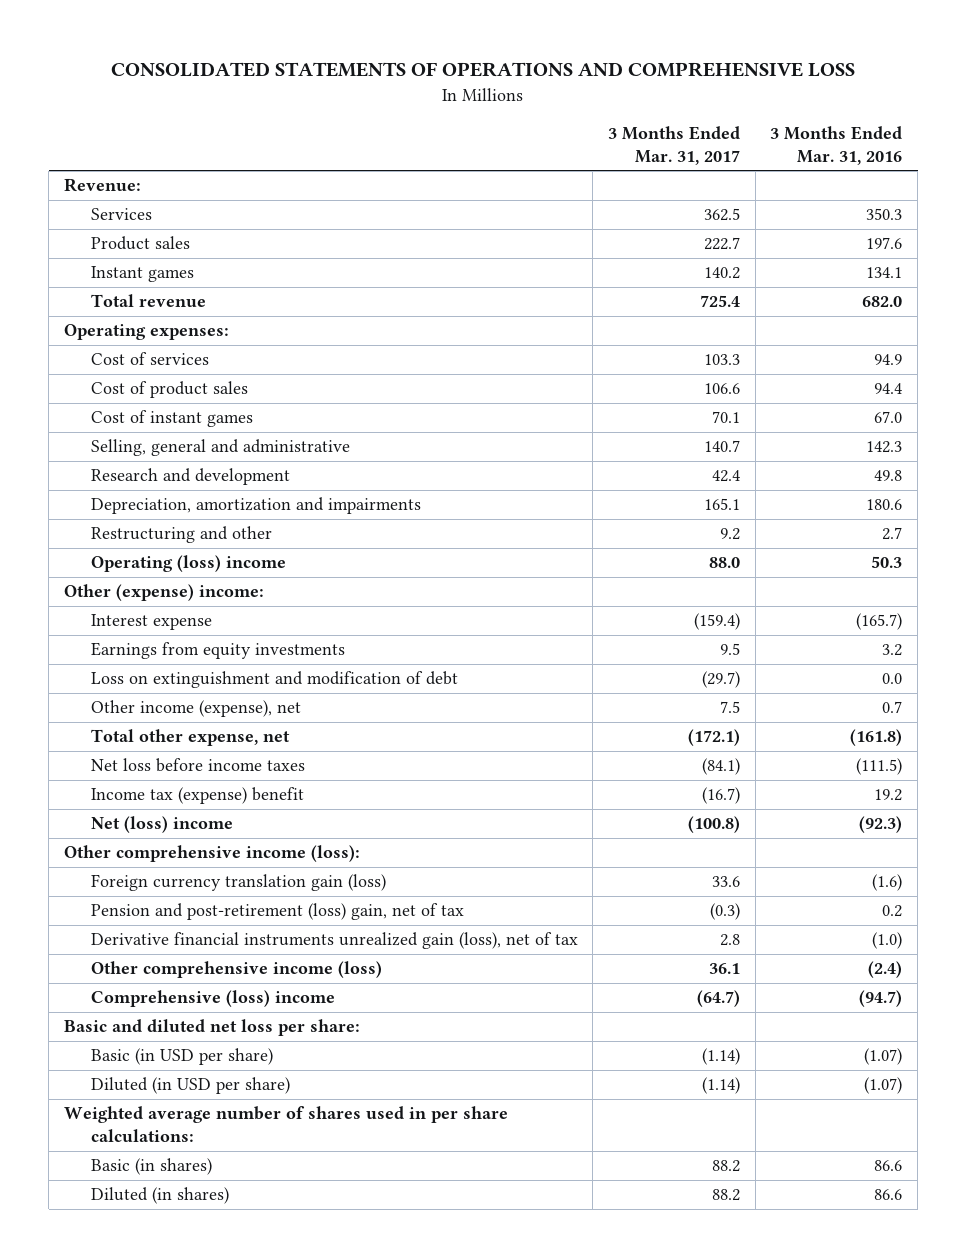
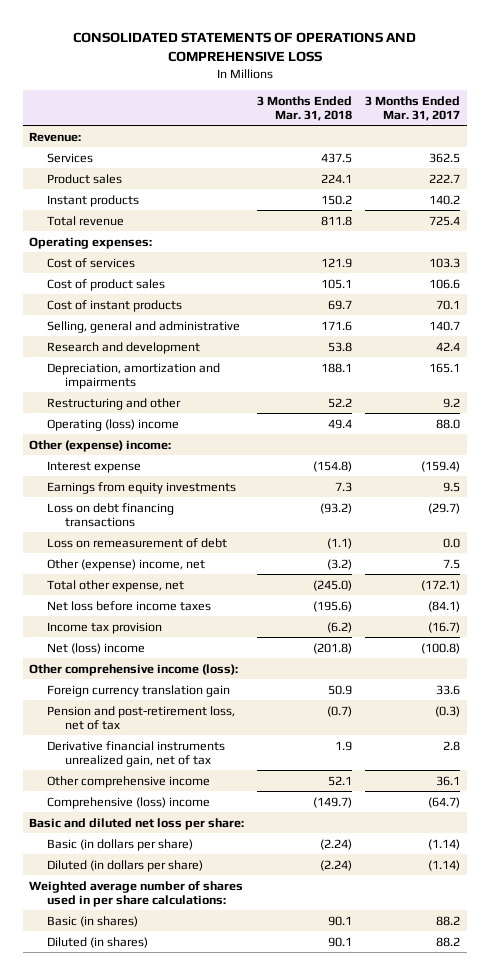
[770,125,903,165] 3 Months Ended Mar. 31, 2016 -> none
none -> [257,95,353,121] 3 Months Ended Mar. 31, 2018
[90,266,194,283] Instant games -> [46,194,139,207] Instant products
[90,410,253,428] Cost of instant games -> [46,299,182,312] Cost of instant products
[90,671,458,689] Loss on extinguishment and modification of debt -> [46,502,174,527] Loss on debt financing transactions
none -> [46,537,227,548] Loss on remeasurement of debt
[90,700,301,718] Other income (expense), net -> [46,558,205,571] Other (expense) income, net
[90,787,304,805] Income tax (expense) benefit -> [46,621,162,634] Income tax provision
[90,874,386,892] Foreign currency translation gain (loss) -> [46,684,230,697] Foreign currency translation gain
[90,903,464,921] Pension and post-retirement (loss) gain, net of tax -> [46,705,235,730] Pension and post-retirement loss, net of tax
[90,932,578,950] Derivative financial instruments unrealized gain (loss), net of tax -> [46,740,225,767] Derivative financial instruments unrealized gain, net of tax
[90,961,382,979] Other comprehensive income (loss) -> [46,775,210,788] Other comprehensive income
[90,1048,273,1066] Basic (in USD per share) -> [46,838,193,851] Basic (in dollars per share)
[90,1077,290,1095] Diluted (in USD per share) -> [46,859,203,872] Diluted (in dollars per share)

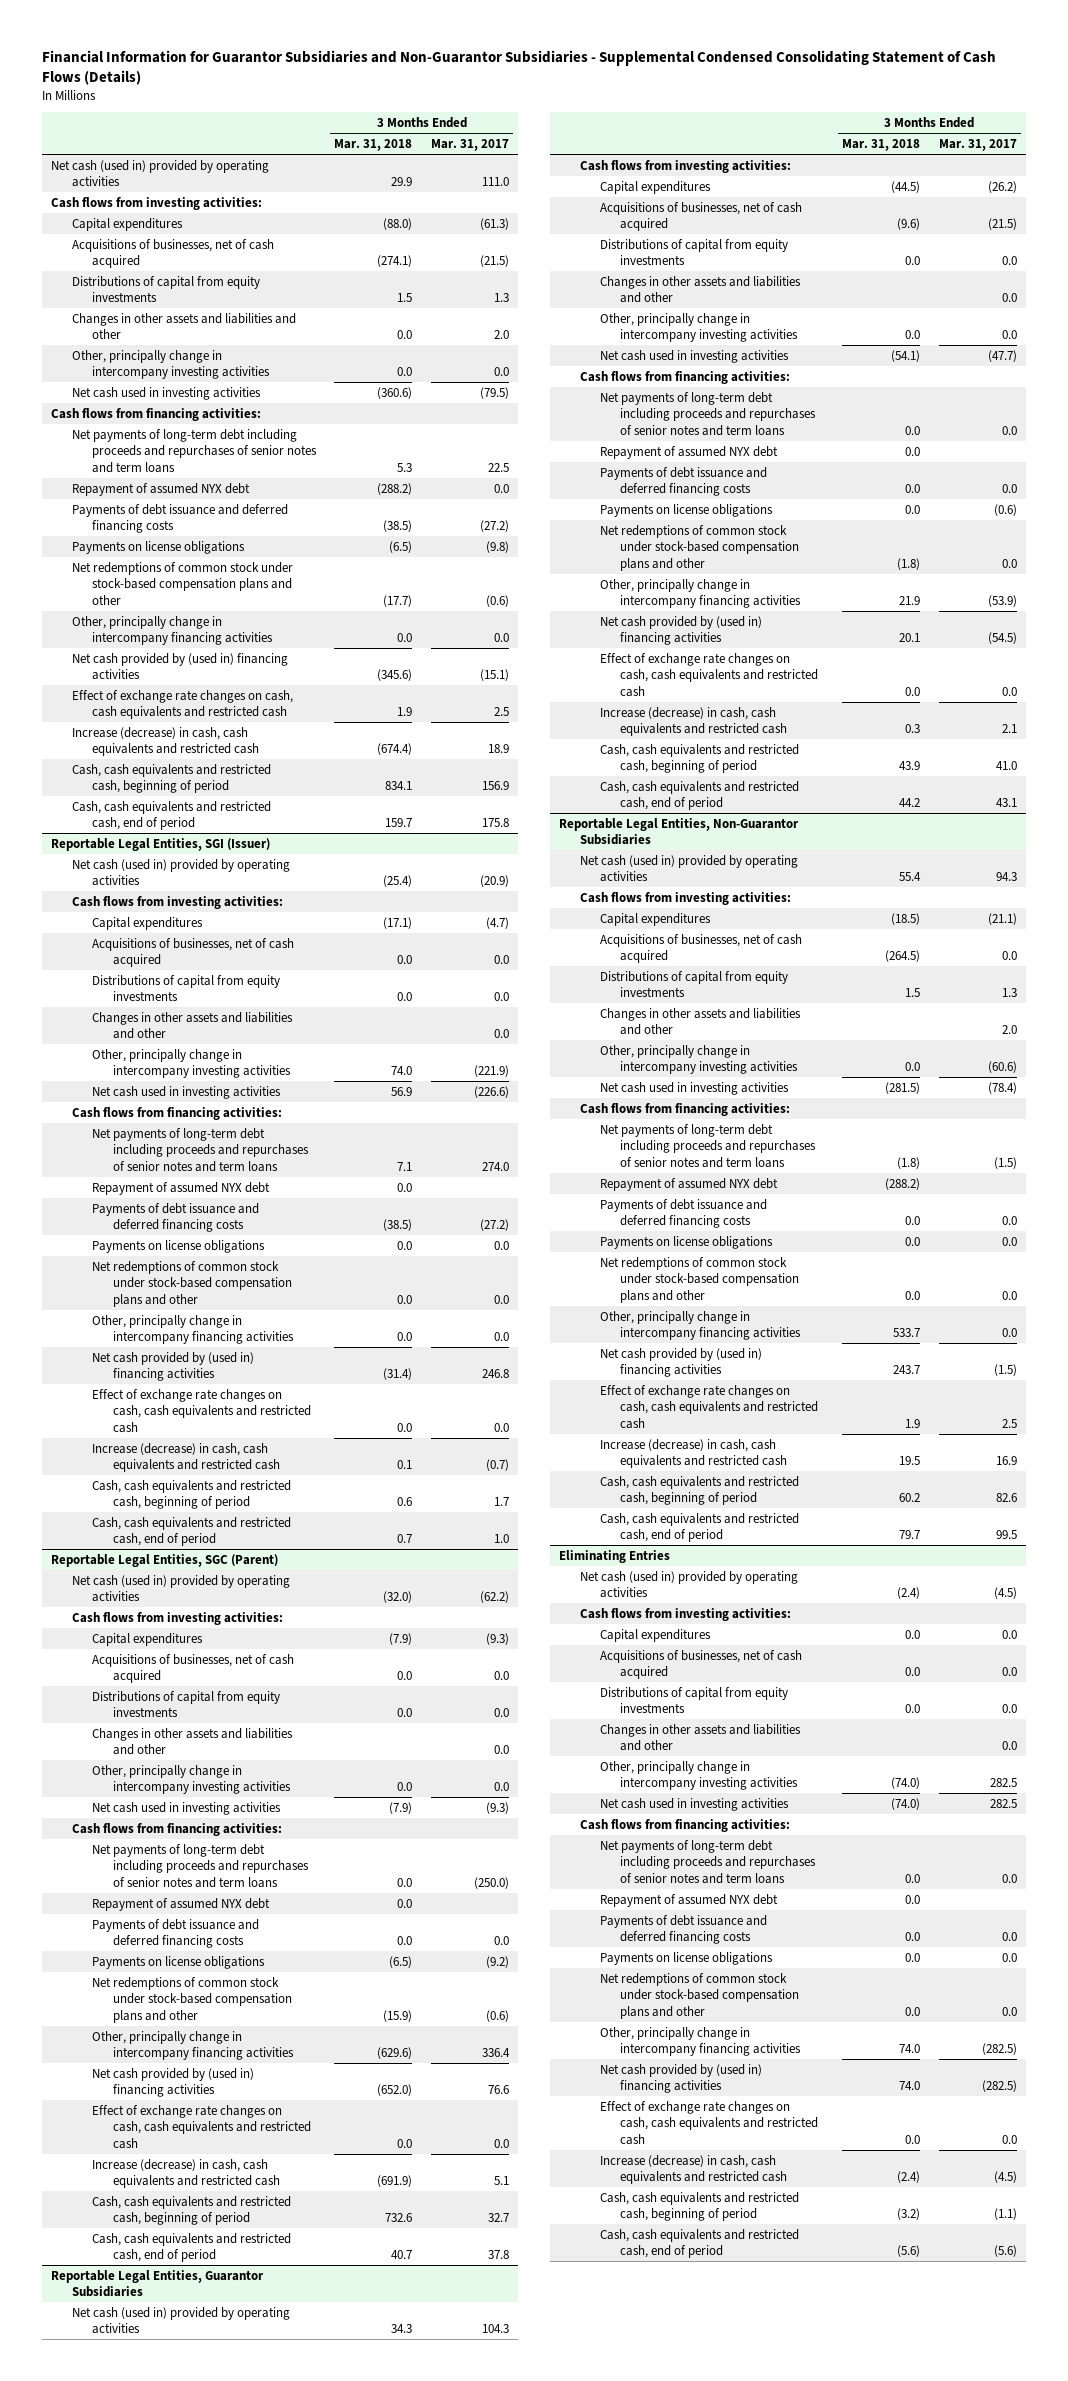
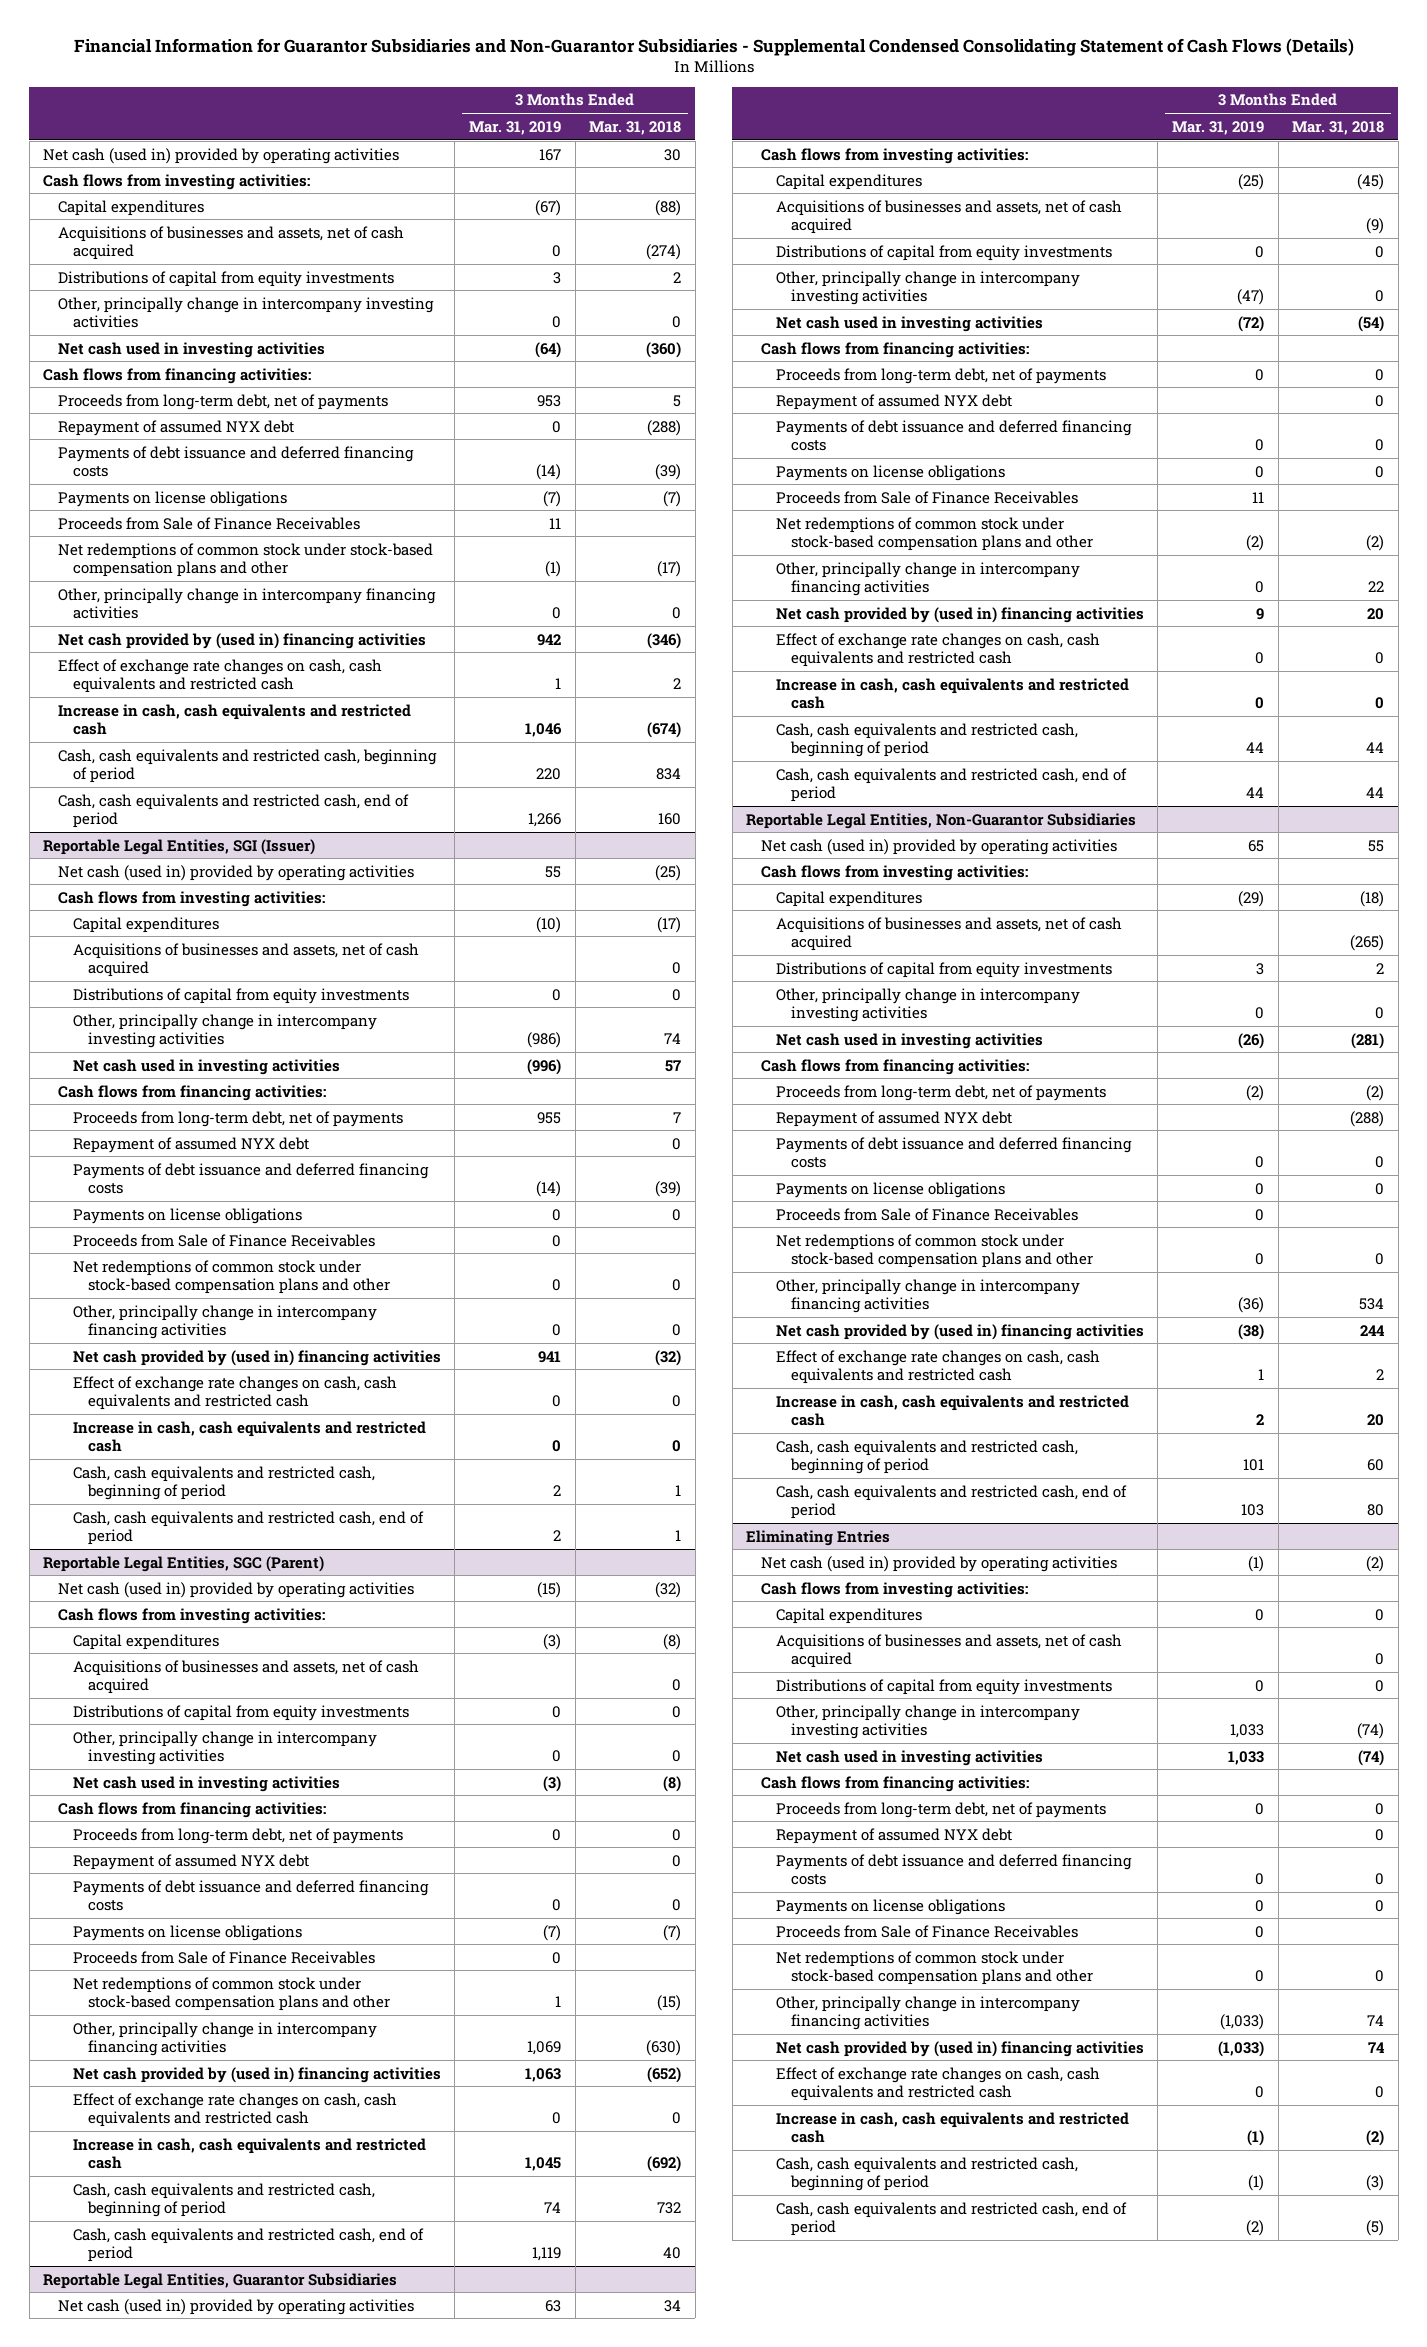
[430,139,509,152] Mar. 31, 2017 -> none
none -> [468,120,561,135] Mar. 31, 2019
[391,177,413,187] 29.9 -> [664,148,682,161] 30
[71,312,296,340] Changes in other assets and liabilities and other -> none
[383,217,413,230] (88.0) -> [655,199,682,216] (88)
[71,238,274,269] Acquisitions of businesses, net of cash acquired -> [58,225,405,261] Acquisitions of businesses and assets, net of cash acquired
[377,255,413,268] (274.1) -> [646,244,682,261] (274)
[397,293,413,303] 1.5 -> [673,271,682,283] 2
[397,367,413,377] 0.0 -> [672,316,682,329] 0
[377,386,413,399] (360.6) -> [646,341,682,358] (360)
[71,428,318,473] Net payments of long-term debt including proceeds and repurchases of senior notes and term loans -> [58,393,389,410] Proceeds from long-term debt, net of payments
[397,462,413,472] 5.3 -> [673,394,682,407] 5
[377,482,413,495] (288.2) -> [647,419,682,436] (288)
[383,520,413,533] (38.5) -> [655,464,682,481] (39)
[389,540,413,553] (6.5) -> [663,490,682,507] (7)
none -> [58,516,361,530] Proceeds from Sale of Finance Receivables
[383,594,413,607] (17.7) -> [657,561,682,578] (17)
[397,633,413,643] 0.0 -> [672,607,682,620] 0
[377,669,413,682] (345.6) -> [647,632,682,649] (346)
[397,707,413,717] 1.9 -> [673,678,682,690] 2
[71,726,260,757] Increase (decrease) in cash, cash equivalents and restricted cash -> [58,703,412,736] Increase in cash, cash equivalents and restricted cash
[377,743,413,756] (674.4) -> [647,722,682,739] (674)
[385,781,413,791] 834.1 -> [656,768,682,781] 834
[385,818,413,828] 159.7 -> [658,813,682,826] 160
[383,875,413,888] (25.4) -> [655,864,682,881] (25)
[92,1011,294,1040] Changes in other assets and liabilities and other -> none
[383,916,413,929] (17.1) -> [657,916,682,933] (17)
[92,937,295,968] Acquisitions of businesses, net of cash acquired -> [72,942,419,978] Acquisitions of businesses and assets, net of cash acquired
[397,955,413,965] 0.0 -> [672,962,682,975] 0
[397,992,413,1002] 0.0 -> [672,988,682,1001] 0
[391,1066,413,1076] 74.0 -> [664,1033,682,1045] 74
[391,1086,413,1096] 56.9 -> [665,1059,682,1072] 57
[92,1127,309,1172] Net payments of long-term debt including proceeds and repurchases of senior notes and term loans -> [72,1110,403,1127] Proceeds from long-term debt, net of payments
[397,1161,413,1171] 7.1 -> [673,1111,682,1123] 7
[397,1182,413,1192] 0.0 -> [672,1137,682,1150] 0
[383,1219,413,1232] (38.5) -> [655,1181,682,1198] (39)
[397,1240,413,1250] 0.0 -> [672,1208,682,1221] 0
none -> [72,1233,375,1247] Proceeds from Sale of Finance Receivables
[397,1294,413,1304] 0.0 -> [672,1279,682,1292] 0
[397,1332,413,1342] 0.0 -> [672,1324,682,1337] 0
[383,1368,413,1381] (31.4) -> [655,1349,682,1366] (32)
[397,1422,413,1432] 0.0 -> [672,1395,682,1408] 0
[92,1442,280,1473] Increase (decrease) in cash, cash equivalents and restricted cash -> [72,1420,426,1453] Increase in cash, cash equivalents and restricted cash
[397,1460,413,1470] 0.1 -> [672,1440,682,1453] 0
[397,1497,413,1507] 0.6 -> [675,1485,682,1497] 1
[397,1534,413,1544] 0.7 -> [675,1530,682,1542] 1
[383,1591,413,1604] (32.0) -> [655,1581,682,1598] (32)
[92,1727,294,1756] Changes in other assets and liabilities and other -> none
[389,1632,413,1645] (7.9) -> [663,1633,682,1650] (8)
[92,1653,295,1684] Acquisitions of businesses, net of cash acquired -> [72,1659,419,1695] Acquisitions of businesses and assets, net of cash acquired
[397,1671,413,1681] 0.0 -> [672,1679,682,1692] 0
[397,1708,413,1718] 0.0 -> [672,1705,682,1718] 0
[397,1782,413,1792] 0.0 -> [672,1750,682,1763] 0
[389,1801,413,1814] (7.9) -> [663,1775,682,1792] (8)
[92,1843,309,1888] Net payments of long-term debt including proceeds and repurchases of senior notes and term loans -> [72,1827,403,1844] Proceeds from long-term debt, net of payments
[397,1877,413,1887] 0.0 -> [672,1828,682,1841] 0
[397,1898,413,1908] 0.0 -> [672,1854,682,1867] 0
[397,1936,413,1946] 0.0 -> [672,1899,682,1912] 0
[389,1955,413,1968] (6.5) -> [663,1924,682,1941] (7)
none -> [72,1950,375,1964] Proceeds from Sale of Finance Receivables
[383,2009,413,2022] (15.9) -> [657,1995,682,2012] (15)
[377,2047,413,2060] (629.6) -> [646,2040,682,2057] (630)
[377,2084,413,2097] (652.0) -> [647,2066,682,2083] (652)
[397,2138,413,2148] 0.0 -> [672,2112,682,2125] 0
[92,2158,280,2189] Increase (decrease) in cash, cash equivalents and restricted cash -> [72,2137,426,2170] Increase in cash, cash equivalents and restricted cash
[377,2175,413,2188] (691.9) -> [647,2156,682,2173] (692)
[385,2213,413,2223] 732.6 -> [657,2202,682,2215] 732
[391,2250,413,2260] 40.7 -> [663,2247,682,2260] 40
[391,2324,413,2334] 34.3 -> [664,2299,682,2312] 34
[599,275,801,304] Changes in other assets and liabilities and other -> none
[891,180,921,193] (44.5) -> [1357,173,1385,190] (45)
[599,201,802,232] Acquisitions of businesses, net of cash acquired -> [775,199,1122,235] Acquisitions of businesses and assets, net of cash acquired
[897,218,921,231] (9.6) -> [1366,218,1385,235] (9)
[905,256,921,266] 0.0 -> [1375,245,1385,258] 0
[905,330,921,340] 0.0 -> [1375,290,1385,303] 0
[891,349,921,362] (54.1) -> [1358,315,1385,332] (54)
[599,391,817,436] Net payments of long-term debt including proceeds and repurchases of senior notes and term loans -> [775,367,1106,384] Proceeds from long-term debt, net of payments
[905,425,921,435] 0.0 -> [1375,368,1385,381] 0
[905,446,921,456] 0.0 -> [1375,394,1385,407] 0
[905,484,921,494] 0.0 -> [1375,439,1385,452] 0
[905,504,921,514] 0.0 -> [1375,465,1385,478] 0
none -> [775,490,1078,504] Proceeds from Sale of Finance Receivables
[897,557,921,570] (1.8) -> [1366,535,1385,552] (2)
[899,596,921,606] 21.9 -> [1368,581,1385,593] 22
[899,633,921,643] 20.1 -> [1367,607,1385,620] 20
[905,686,921,696] 0.0 -> [1375,652,1385,665] 0
[599,706,788,737] Increase (decrease) in cash, cash equivalents and restricted cash -> [775,677,1129,710] Increase in cash, cash equivalents and restricted cash
[905,724,921,734] 0.3 -> [1375,697,1385,710] 0
[899,761,921,771] 43.9 -> [1366,742,1385,754] 44
[899,798,921,808] 44.2 -> [1366,787,1385,799] 44
[899,872,922,882] 55.4 -> [1368,839,1385,852] 55
[599,1007,801,1036] Changes in other assets and liabilities and other -> none
[891,912,921,925] (18.5) -> [1360,890,1385,907] (18)
[599,933,802,964] Acquisitions of businesses, net of cash acquired -> [775,916,1122,952] Acquisitions of businesses and assets, net of cash acquired
[885,950,921,963] (264.5) -> [1350,935,1385,952] (265)
[905,988,921,998] 1.5 -> [1376,962,1385,974] 2
[905,1062,921,1072] 0.0 -> [1375,1007,1385,1020] 0
[885,1081,921,1094] (281.5) -> [1351,1032,1385,1049] (281)
[599,1123,817,1168] Net payments of long-term debt including proceeds and repurchases of senior notes and term loans -> [775,1084,1106,1101] Proceeds from long-term debt, net of payments
[897,1156,921,1169] (1.8) -> [1366,1084,1385,1101] (2)
[885,1177,921,1190] (288.2) -> [1350,1110,1385,1127] (288)
[905,1216,921,1226] 0.0 -> [1375,1156,1385,1169] 0
[905,1236,921,1246] 0.0 -> [1375,1182,1385,1195] 0
none -> [775,1207,1078,1221] Proceeds from Sale of Finance Receivables
[905,1290,921,1300] 0.0 -> [1375,1253,1385,1266] 0
[893,1328,921,1338] 533.7 -> [1359,1298,1385,1311] 534
[893,1365,921,1375] 243.7 -> [1360,1324,1386,1336] 244
[905,1418,921,1428] 1.9 -> [1376,1369,1385,1381] 2
[599,1438,788,1469] Increase (decrease) in cash, cash equivalents and restricted cash -> [775,1394,1129,1427] Increase in cash, cash equivalents and restricted cash
[899,1456,921,1466] 19.5 -> [1367,1414,1385,1427] 20
[899,1493,921,1503] 60.2 -> [1367,1459,1385,1472] 60
[899,1530,921,1540] 79.7 -> [1367,1504,1385,1517] 80
[897,1587,921,1600] (2.4) -> [1366,1555,1385,1572] (2)
[599,1723,801,1752] Changes in other assets and liabilities and other -> none
[905,1629,921,1639] 0.0 -> [1375,1608,1385,1621] 0
[599,1649,802,1680] Acquisitions of businesses, net of cash acquired -> [775,1633,1122,1669] Acquisitions of businesses and assets, net of cash acquired
[905,1667,921,1677] 0.0 -> [1375,1653,1385,1666] 0
[905,1704,921,1714] 0.0 -> [1375,1679,1385,1692] 0
[891,1777,921,1790] (74.0) -> [1357,1723,1385,1740] (74)
[891,1797,921,1810] (74.0) -> [1358,1749,1385,1766] (74)
[599,1839,817,1884] Net payments of long-term debt including proceeds and repurchases of senior notes and term loans -> [775,1801,1106,1818] Proceeds from long-term debt, net of payments
[905,1873,921,1883] 0.0 -> [1375,1802,1385,1815] 0
[905,1894,921,1904] 0.0 -> [1375,1828,1385,1841] 0
[905,1932,921,1942] 0.0 -> [1375,1873,1385,1886] 0
[905,1952,921,1962] 0.0 -> [1375,1899,1385,1912] 0
none -> [775,1924,1078,1938] Proceeds from Sale of Finance Receivables
[905,2006,921,2016] 0.0 -> [1375,1970,1385,1983] 0
[899,2044,921,2054] 74.0 -> [1367,2015,1385,2027] 74
[899,2081,921,2091] 74.0 -> [1368,2041,1386,2053] 74
[905,2134,921,2144] 0.0 -> [1375,2086,1385,2099] 0
[599,2154,788,2185] Increase (decrease) in cash, cash equivalents and restricted cash -> [775,2111,1129,2144] Increase in cash, cash equivalents and restricted cash
[897,2171,921,2184] (2.4) -> [1366,2130,1385,2147] (2)
[897,2208,921,2221] (3.2) -> [1366,2175,1385,2192] (3)
[897,2245,921,2258] (5.6) -> [1366,2220,1385,2237] (5)

